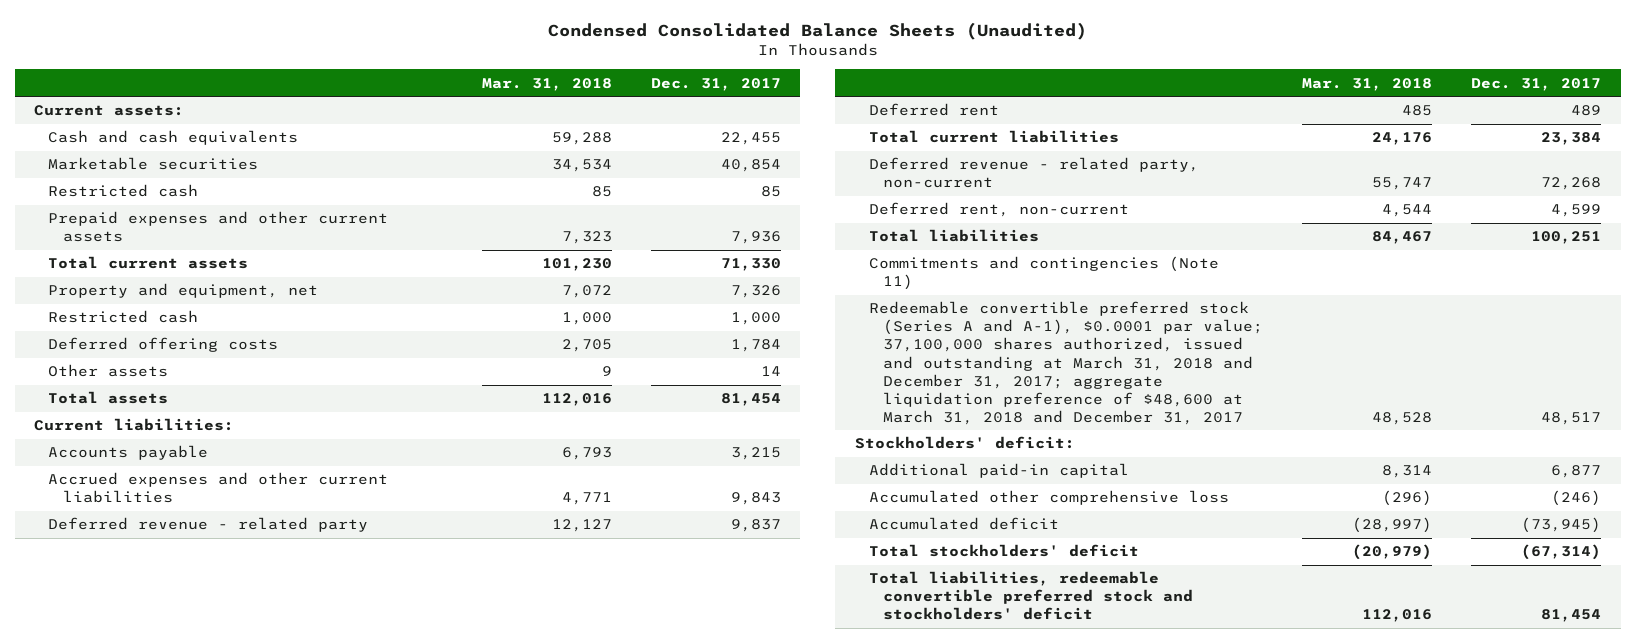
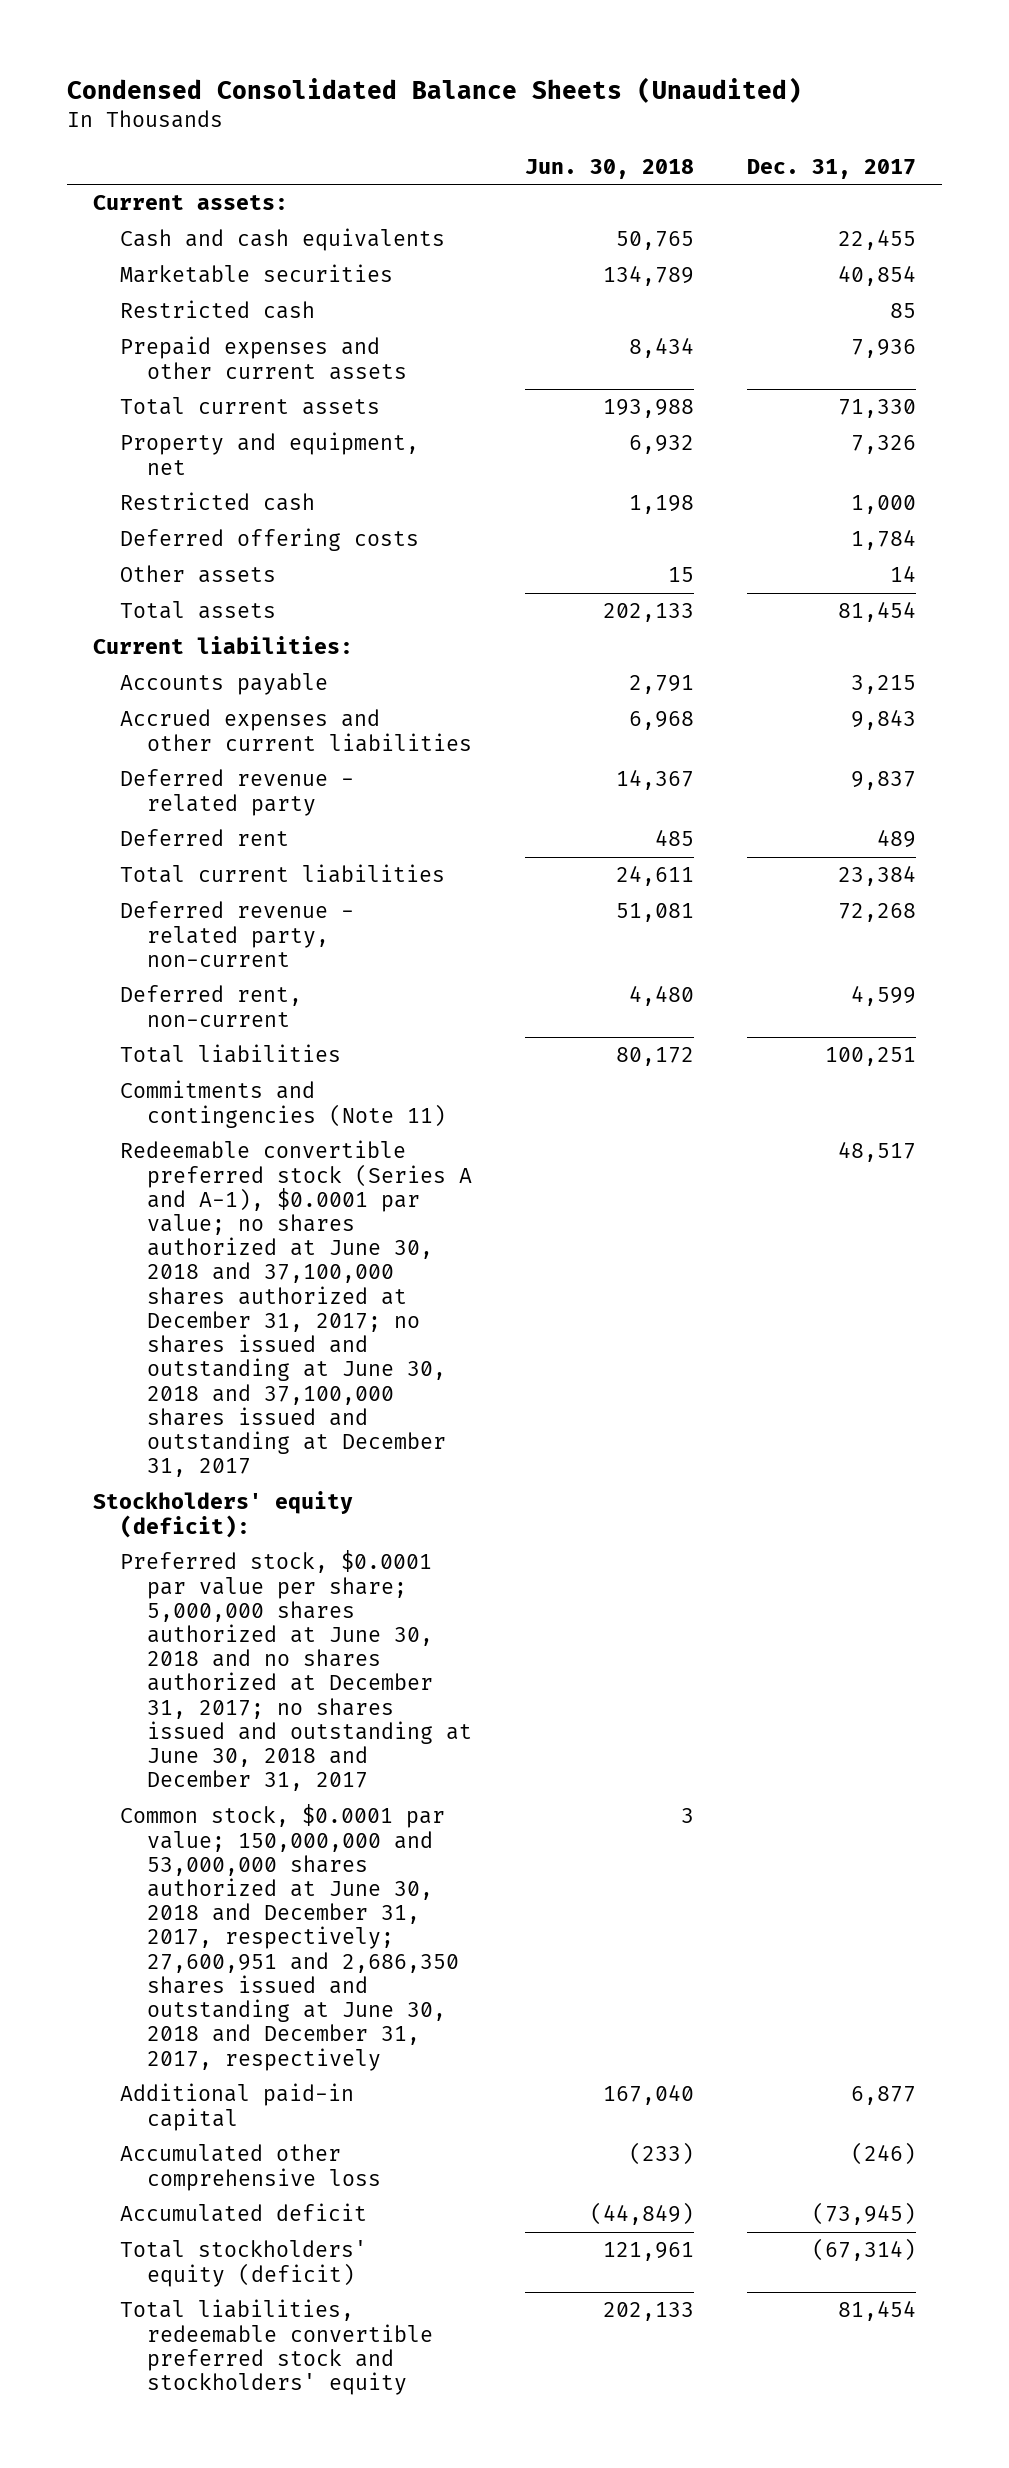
[481,77,612,91] Mar. 31, 2018 -> none
none -> [524,158,694,179] Jun. 30, 2018
[869,301,1264,425] Redeemable convertible preferred stock (Series A and A-1), $0.0001 par value; 37,100,000 shares authorized, issued and outstanding at March 31, 2018 and December 31, 2017; aggregate liquidation preference of $48,600 at March 31, 2018 and December 31, 2017 -> [120,1140,473,1478] Redeemable convertible preferred stock (Series A and A-1), $0.0001 par value; no shares authorized at June 30, 2018 and 37,100,000 shares authorized at December 31, 2017; no shares issued and outstanding at June 30, 2018 and 37,100,000 shares issued and outstanding at December 31, 2017
[854,436,1075,450] Stockholders' deficit: -> [93,1491,354,1538] Stockholders' equity (deficit):
none -> [120,1550,473,1792] Preferred stock, $0.0001 par value per share; 5,000,000 shares authorized at June 30, 2018 and no shares authorized at December 31, 2017; no shares issued and outstanding at June 30, 2018 and December 31, 2017
none -> [120,1804,460,2071] Common stock, $0.0001 par value; 150,000,000 and 53,000,000 shares authorized at June 30, 2018 and December 31, 2017, respectively; 27,600,951 and 2,686,350 shares issued and outstanding at June 30, 2018 and December 31, 2017, respectively
[869,544,1140,558] Total stockholders' deficit -> [120,2240,368,2287] Total stockholders' equity (deficit)
[869,571,1194,621] Total liabilities, redeemable convertible preferred stock and stockholders' deficit -> [120,2299,434,2395] Total liabilities, redeemable convertible preferred stock and stockholders' equity

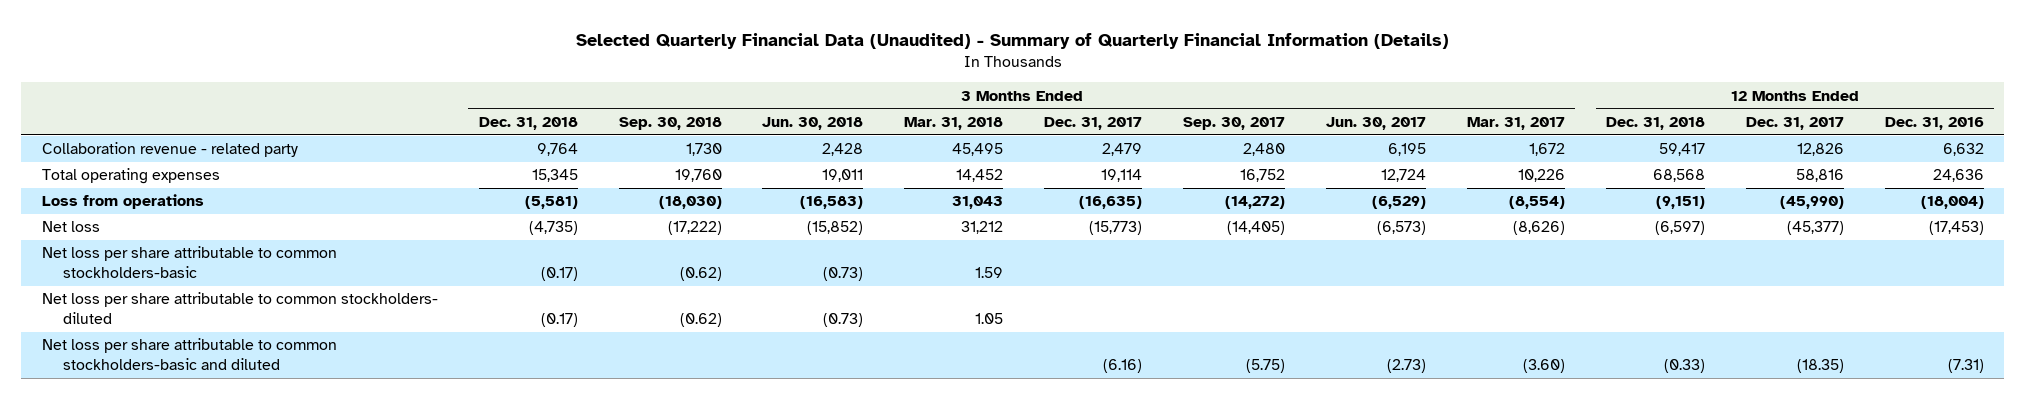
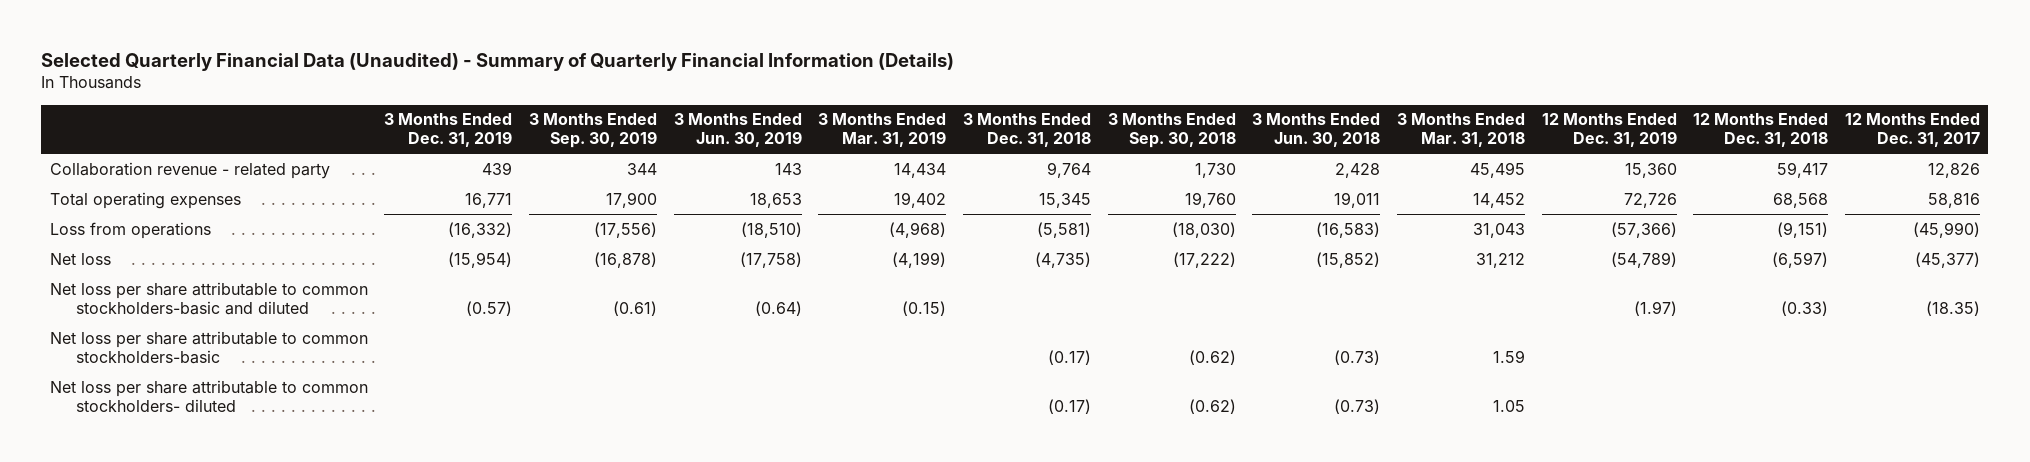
[1044,117,1143,131] Dec. 31, 2017 -> none
[1183,117,1286,131] Sep. 30, 2017 -> none
[1326,117,1427,131] Jun. 30, 2017 -> none
[1466,117,1565,131] Mar. 31, 2017 -> none
[1884,117,1984,131] Dec. 31, 2016 -> none
none -> [384,113,513,148] 3 Months Ended Dec. 31, 2019
none -> [529,113,658,149] 3 Months Ended Sep. 30, 2019
none -> [673,113,802,148] 3 Months Ended Jun. 30, 2019
none -> [818,113,947,148] 3 Months Ended Mar. 31, 2019
none -> [1541,113,1677,148] 12 Months Ended Dec. 31, 2019
[41,338,337,371] Net loss per share attributable to common stockholders-basic and diluted -> [49,281,368,315] Net loss per share attributable to common stockholders-basic and diluted

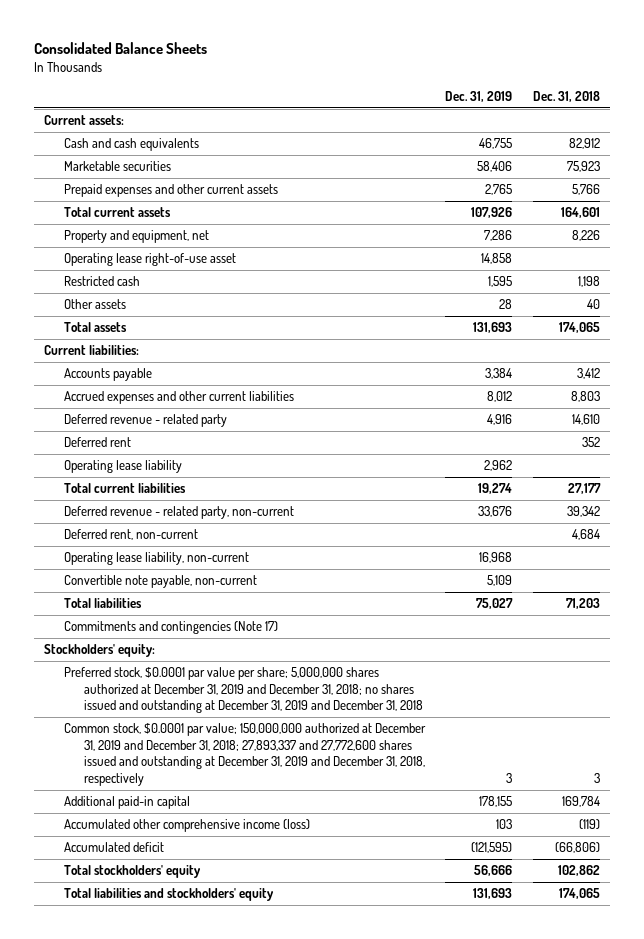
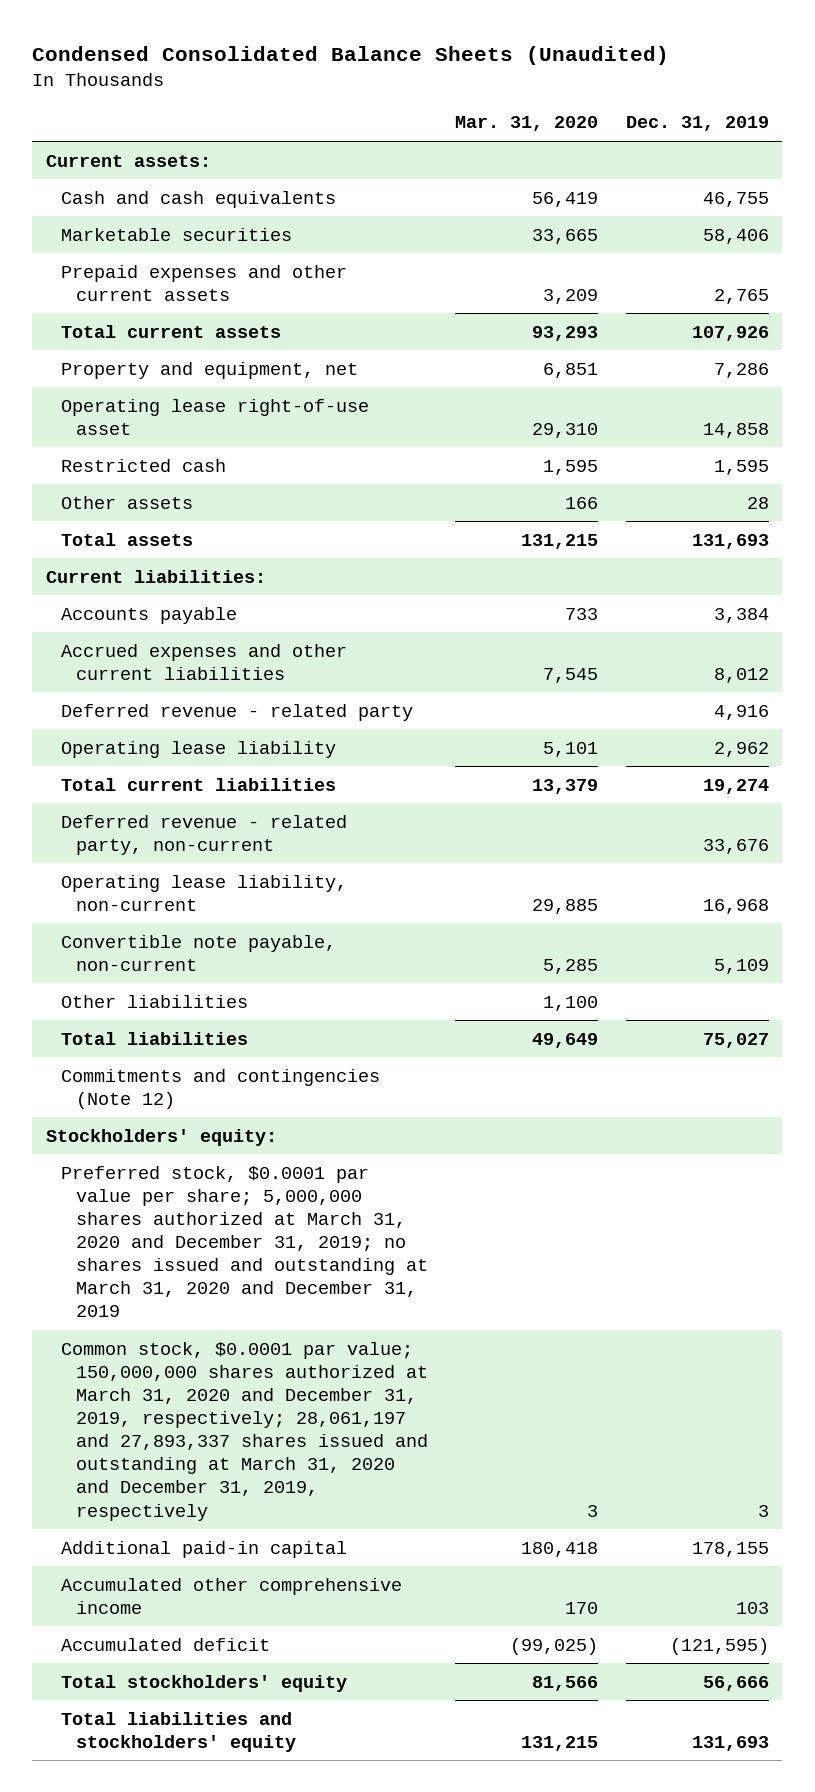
[33,41,207,54] Consolidated Balance Sheets -> [32,45,670,65] Condensed Consolidated Balance Sheets (Unaudited)
[532,90,600,102] Dec. 31, 2018 -> none
none -> [455,116,599,132] Mar. 31, 2020
[63,437,131,448] Deferred rent -> none
[63,529,198,541] Deferred rent, non-current -> none
none -> [61,994,249,1008] Other liabilities
[63,621,278,635] Commitments and contingencies (Note 17) -> [61,1068,381,1109] Commitments and contingencies (Note 12)
[63,667,423,714] Preferred stock, $0.0001 par value per share; 5,000,000 shares authorized at December 31, 2019 and December 31, 2018; no shares issued and outstanding at December 31, 2019 and December 31, 2018 -> [61,1165,429,1318] Preferred stock, $0.0001 par value per share; 5,000,000 shares authorized at March 31, 2020 and December 31, 2019; no shares issued and outstanding at March 31, 2020 and December 31, 2019
[63,723,426,787] Common stock, $0.0001 par value; 150,000,000 authorized at December 31, 2019 and December 31, 2018; 27,893,337 and 27,772,600 shares issued and outstanding at December 31, 2019 and December 31, 2018, respectively -> [61,1341,429,1521] Common stock, $0.0001 par value; 150,000,000 shares authorized at March 31, 2020 and December 31, 2019, respectively; 28,061,197 and 27,893,337 shares issued and outstanding at March 31, 2020 and December 31, 2019, respectively
[63,819,310,833] Accumulated other comprehensive income (loss) -> [61,1577,403,1614] Accumulated other comprehensive income

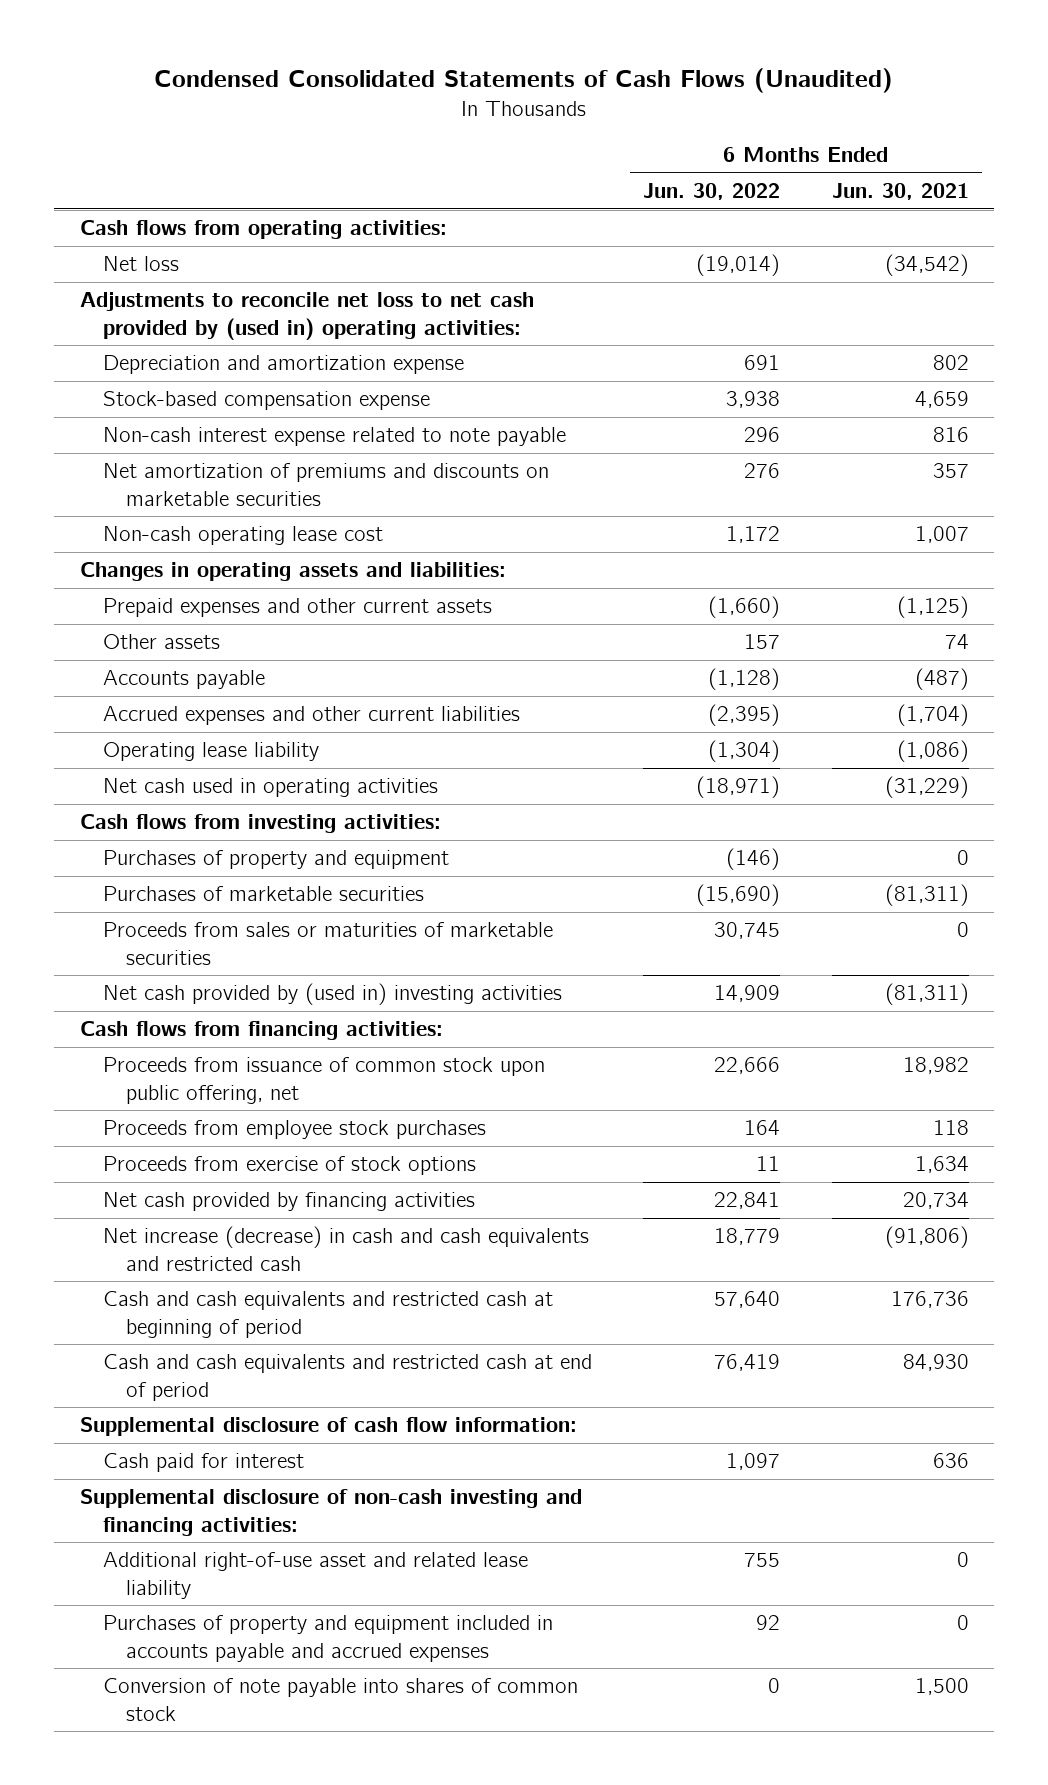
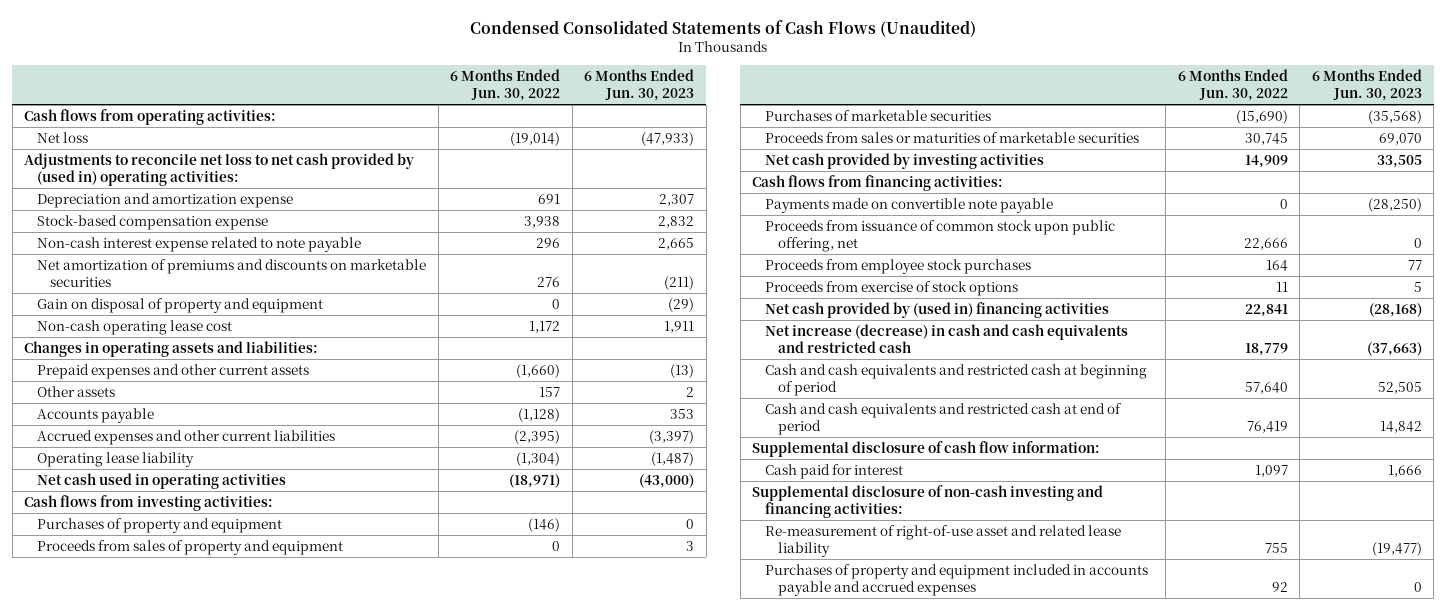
[831,183,969,201] Jun. 30, 2021 -> none
none -> [584,69,695,102] 6 Months Ended Jun. 30, 2023
none -> [37,297,324,313] Gain on disposal of property and equipment
none -> [37,539,344,555] Proceeds from sales of property and equipment
[102,983,562,1006] Net cash provided by (used in) investing activities -> [764,152,1044,169] Net cash provided by investing activities
none -> [764,197,1053,213] Payments made on convertible note payable
[102,1192,475,1212] Net cash provided by financing activities -> [764,301,1109,318] Net cash provided by (used in) financing activities
[102,1552,528,1599] Additional right-of-use asset and related lease liability -> [764,524,1121,558] Re-measurement of right-of-use asset and related lease liability
[102,1678,578,1721] Conversion of note payable into shares of common stock -> none

